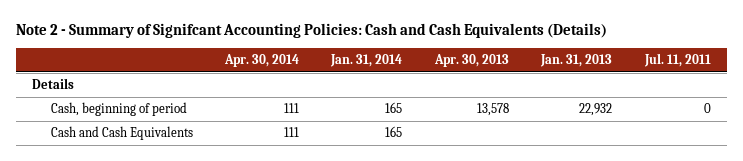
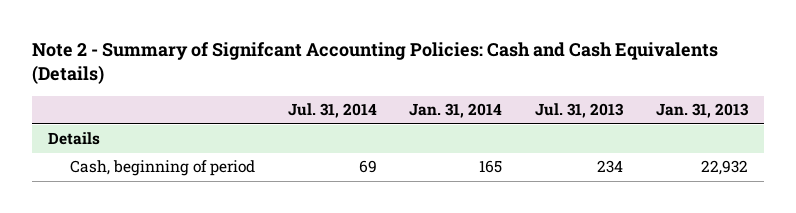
[223,53,299,67] Apr. 30, 2014 -> none
[433,53,509,67] Apr. 30, 2013 -> none
[643,52,711,67] Jul. 11, 2011 -> none
none -> [287,103,377,119] Jul. 31, 2014
none -> [535,103,625,119] Jul. 31, 2013
[50,126,193,141] Cash and Cash Equivalents -> none

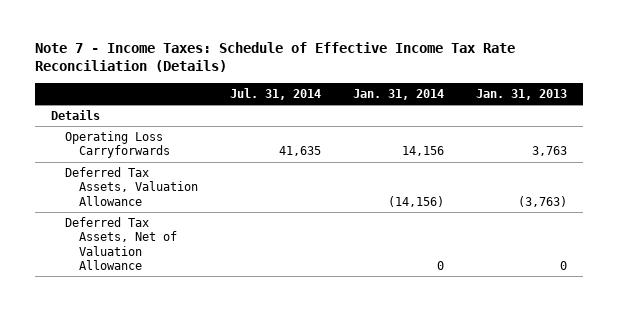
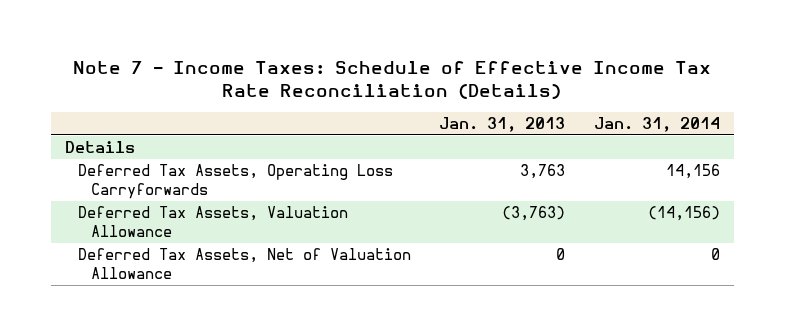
[230,87,322,100] Jul. 31, 2014 -> none
[65,130,171,159] Operating Loss Carryforwards -> [77,164,393,200] Deferred Tax Assets, Operating Loss Carryforwards

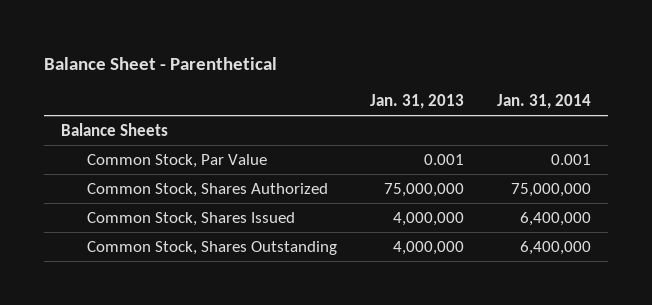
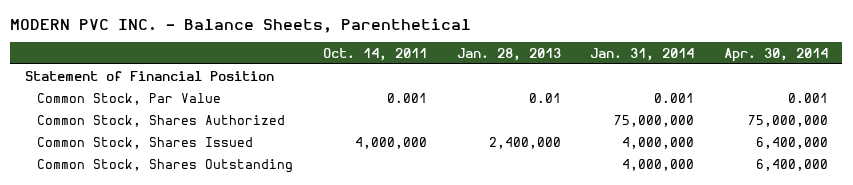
[44,56,278,70] Balance Sheet - Parenthetical -> [10,17,472,33] MODERN PVC INC. - Balance Sheets, Parenthetical
[370,93,465,109] Jan. 31, 2013 -> none
none -> [322,47,427,61] Oct. 14, 2011
none -> [456,47,561,61] Jan. 28, 2013
none -> [723,47,828,62] Apr. 30, 2014
[60,123,168,137] Balance Sheets -> [25,70,275,81] Statement of Financial Position
[520,212,592,227] 6,400,000 -> [622,136,695,149] 4,000,000
[520,241,592,256] 6,400,000 -> [622,158,695,171] 4,000,000

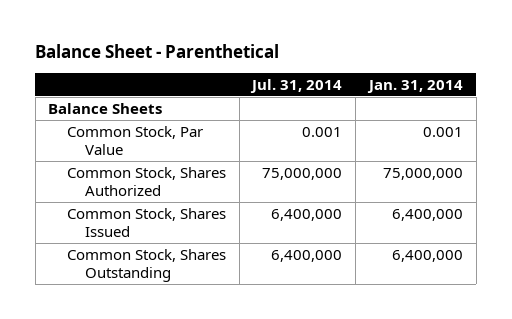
[10,17,472,33] MODERN PVC INC. - Balance Sheets, Parenthetical -> [35,44,280,59] Balance Sheet - Parenthetical
[322,47,427,61] Oct. 14, 2011 -> none
[456,47,561,61] Jan. 28, 2013 -> none
[723,47,828,62] Apr. 30, 2014 -> none
none -> [250,79,343,94] Jul. 31, 2014
[25,70,275,81] Statement of Financial Position -> [48,102,163,114] Balance Sheets
[622,136,695,149] 4,000,000 -> [392,208,464,221] 6,400,000
[622,158,695,171] 4,000,000 -> [392,249,464,262] 6,400,000

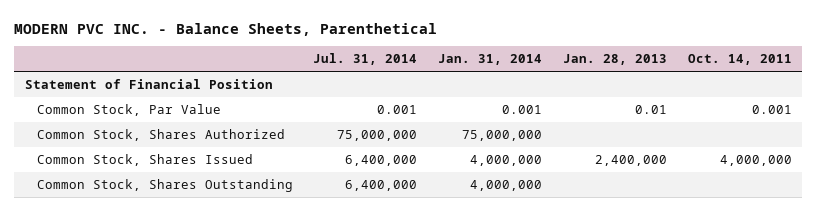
[35,44,280,59] Balance Sheet - Parenthetical -> [14,22,438,36] MODERN PVC INC. - Balance Sheets, Parenthetical
none -> [562,54,667,66] Jan. 28, 2013
none -> [687,54,792,66] Oct. 14, 2011
[48,102,163,114] Balance Sheets -> [24,79,273,90] Statement of Financial Position
[392,208,464,221] 6,400,000 -> [470,155,543,167] 4,000,000
[392,249,464,262] 6,400,000 -> [470,180,543,192] 4,000,000

